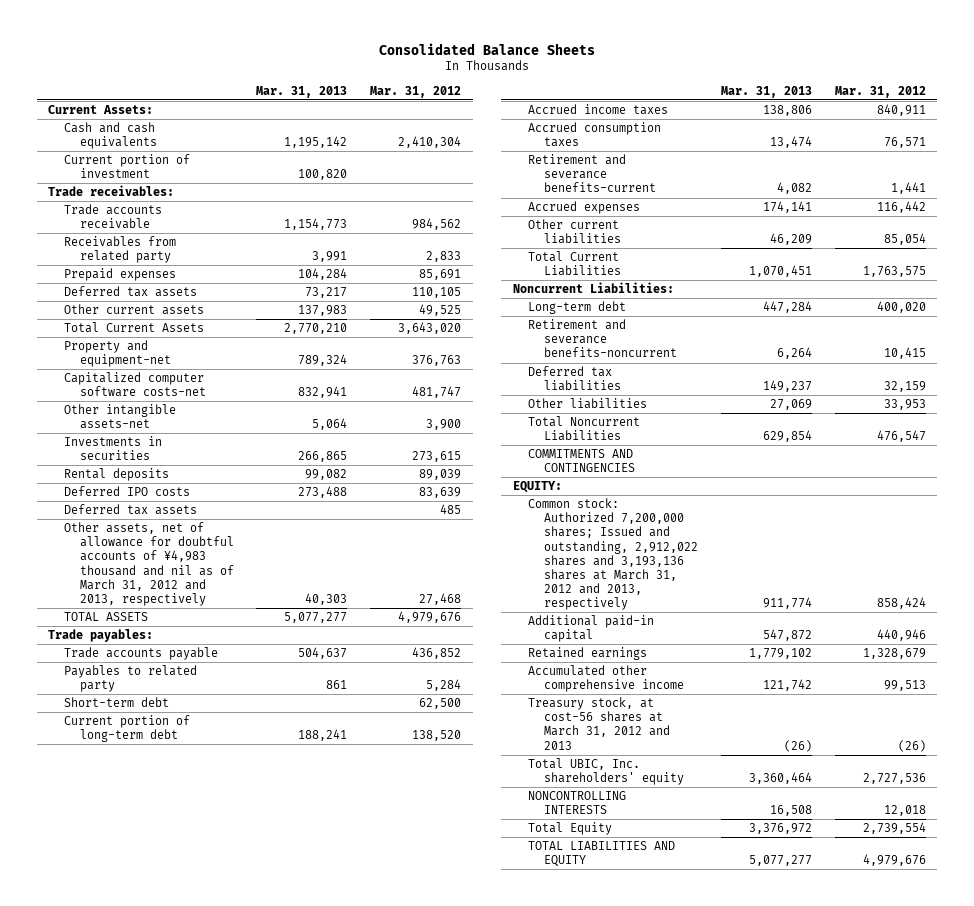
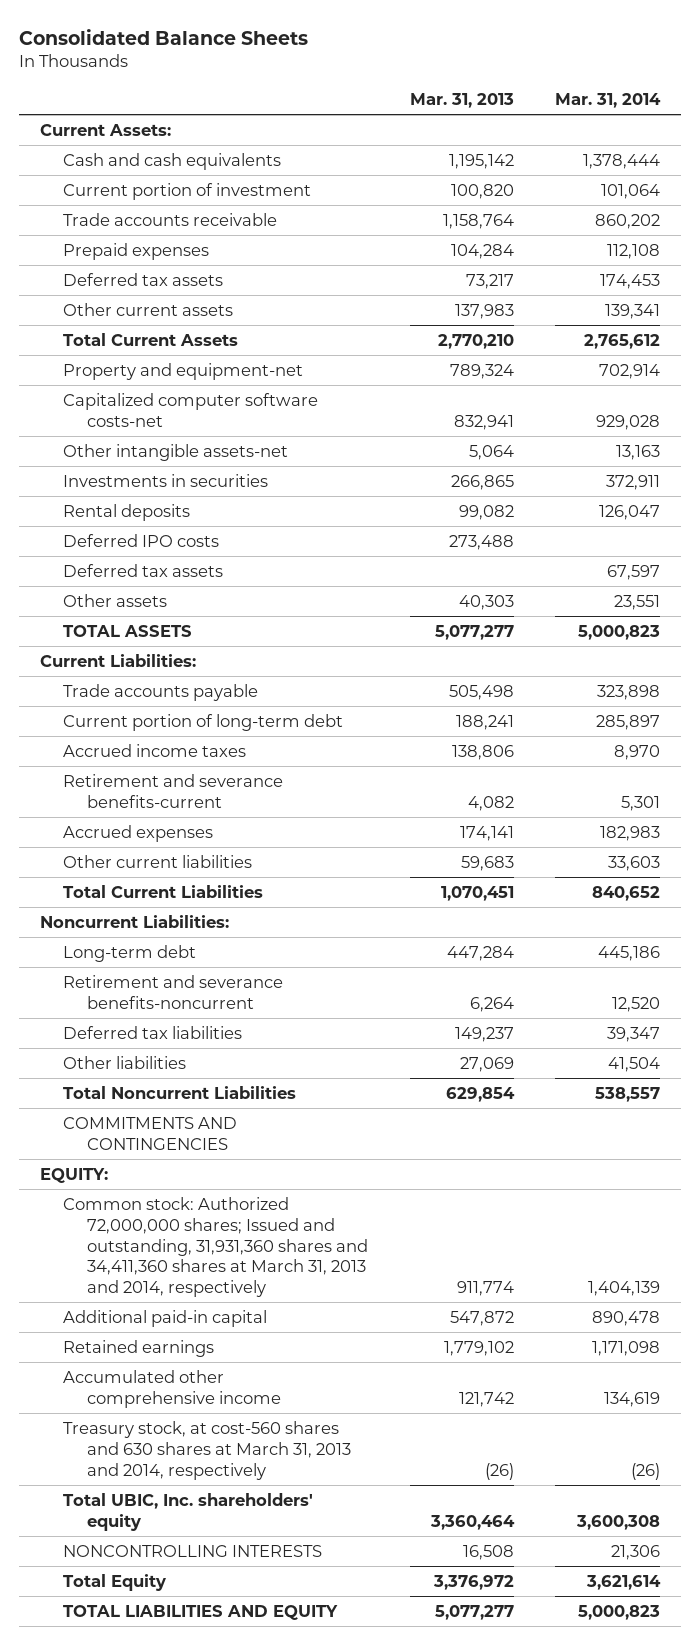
[370,85,462,98] Mar. 31, 2012 -> none
none -> [555,92,662,108] Mar. 31, 2014
[48,185,175,197] Trade receivables: -> none
[63,236,176,264] Receivables from related party -> none
[284,218,348,231] 1,154,773 -> [442,213,514,229] 1,158,764
[63,522,234,606] Other assets, net of allowance for doubtful accounts of ¥4,983 thousand and nil as of March 31, 2012 and 2013, respectively -> [63,593,168,607] Other assets
[48,629,154,643] Trade payables: -> none
[63,665,197,693] Payables to related party -> none
[63,697,169,708] Short-term debt -> none
none -> [39,653,196,667] Current Liabilities:
[298,647,348,660] 504,637 -> [448,684,514,700] 505,498
[528,122,662,148] Accrued consumption taxes -> none
[769,233,812,246] 46,209 -> [460,855,514,871] 59,683
[528,498,699,610] Common stock: Authorized 7,200,000 shares; Issued and outstanding, 2,912,022 shares and 3,193,136 shares at March 31, 2012 and 2013, respectively -> [63,1196,368,1298] Common stock: Authorized 72,000,000 shares; Issued and outstanding, 31,931,360 shares and 34,411,360 shares at March 31, 2013 and 2014, respectively
[528,697,671,750] Treasury stock, at cost-56 shares at March 31, 2012 and 2013 -> [63,1420,351,1480] Treasury stock, at cost-560 shares and 630 shares at March 31, 2013 and 2014, respectively

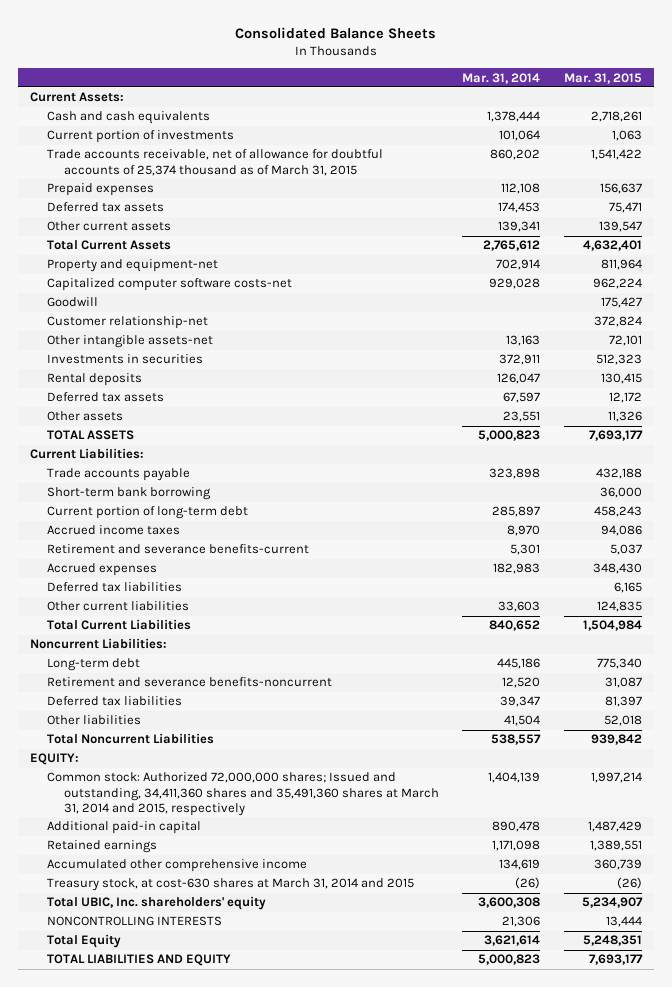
[409,92,514,108] Mar. 31, 2013 -> none
none -> [563,72,642,84] Mar. 31, 2015
[63,182,312,200] Current portion of investment -> [46,130,234,144] Current portion of investments
[63,212,278,226] Trade accounts receivable -> [46,149,383,176] Trade accounts receivable, net of allowance for doubtful accounts of 25,374 thousand as of March 31, 2015
none -> [46,297,98,308] Goodwill
none -> [46,316,208,330] Customer relationship-net
[63,533,220,547] Deferred IPO costs -> none
none -> [46,487,211,501] Short-term bank borrowing
none -> [46,582,182,593] Deferred tax liabilities
[63,1116,238,1150] COMMITMENTS AND CONTINGENCIES -> none
[63,1196,368,1298] Common stock: Authorized 72,000,000 shares; Issued and outstanding, 31,931,360 shares and 34,411,360 shares at March 31, 2013 and 2014, respectively -> [46,772,439,816] Common stock: Authorized 72,000,000 shares; Issued and outstanding, 34,411,360 shares and 35,491,360 shares at March 31, 2014 and 2015, respectively
[63,1420,351,1480] Treasury stock, at cost-560 shares and 630 shares at March 31, 2013 and 2014, respectively -> [46,878,414,892] Treasury stock, at cost-630 shares at March 31, 2014 and 2015

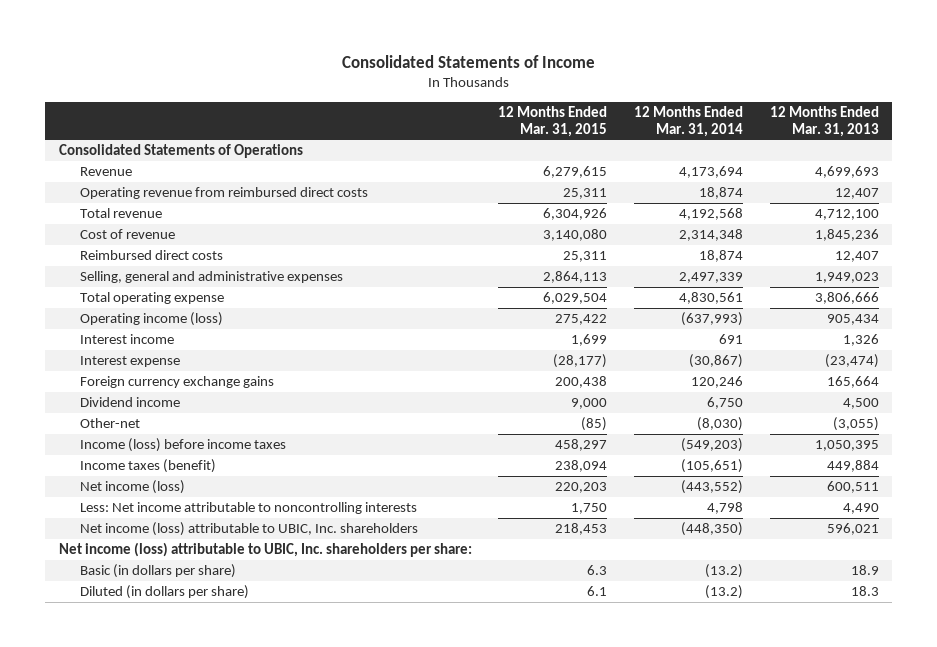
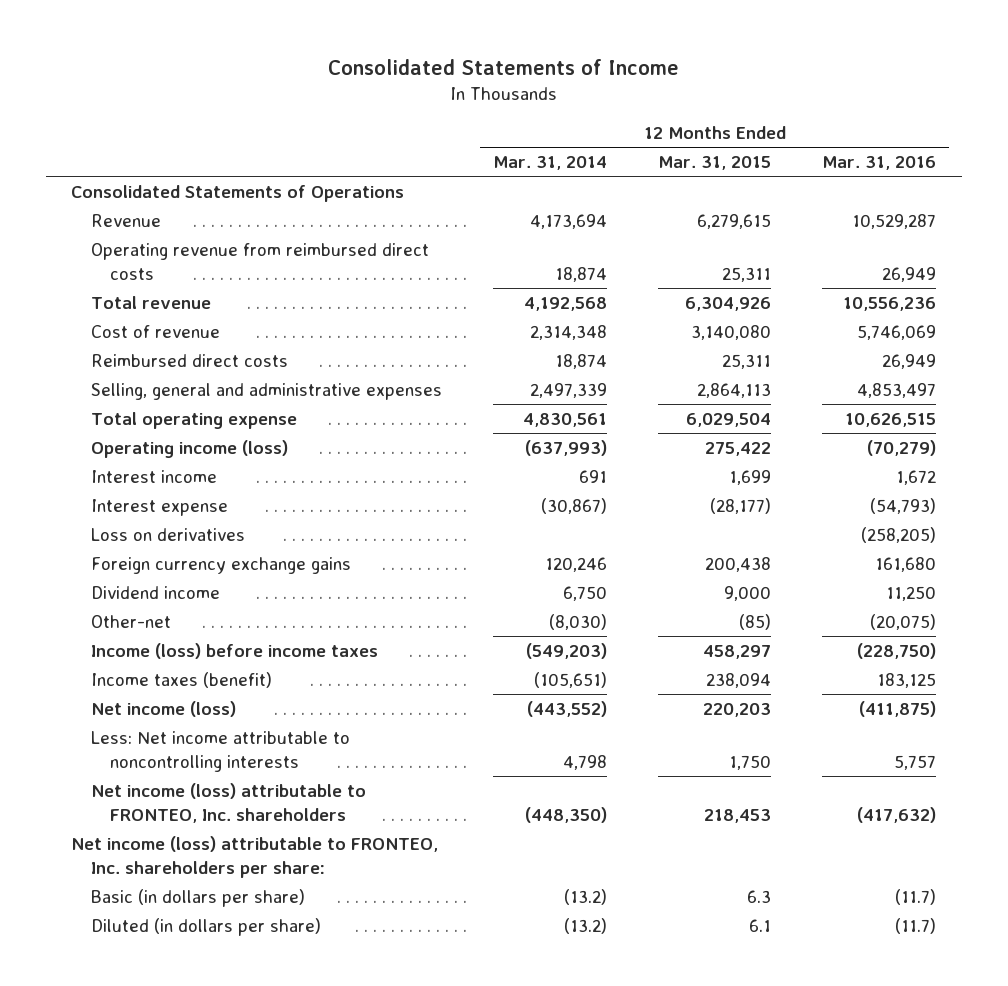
[769,106,879,137] 12 Months Ended Mar. 31, 2013 -> none
none -> [822,156,937,171] Mar. 31, 2016
none -> [90,527,245,541] Loss on derivatives
[79,522,418,537] Net income (loss) attributable to UBIC, Inc. shareholders -> [90,782,366,823] Net income (loss) attributable to FRONTEO, Inc. shareholders
[58,542,472,558] Net income (loss) attributable to UBIC, Inc. shareholders per share: -> [71,835,439,878] Net income (loss) attributable to FRONTEO, Inc. shareholders per share:

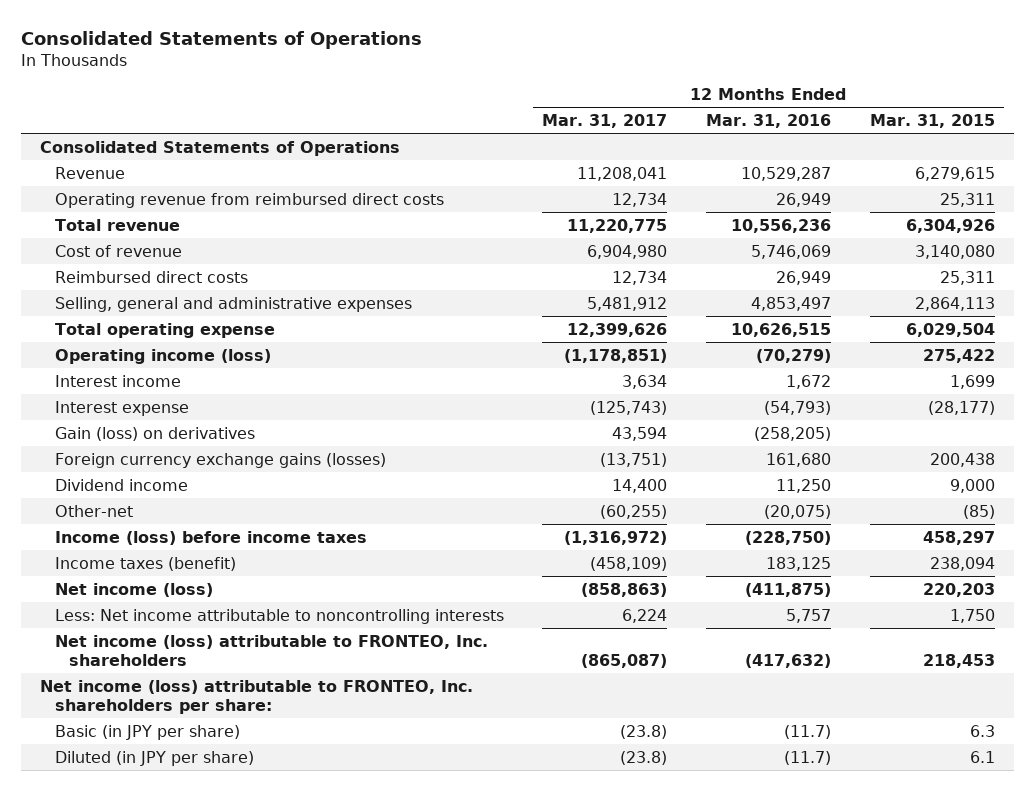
[327,58,679,75] Consolidated Statements of Income -> [20,30,422,49] Consolidated Statements of Operations
[493,156,608,171] Mar. 31, 2014 -> none
none -> [542,113,668,128] Mar. 31, 2017
[90,527,245,541] Loss on derivatives -> [54,426,255,441] Gain (loss) on derivatives
[90,556,351,574] Foreign currency exchange gains -> [54,452,386,468] Foreign currency exchange gains (losses)
[90,888,305,907] Basic (in dollars per share) -> [54,724,240,740] Basic (in JPY per share)
[90,917,321,936] Diluted (in dollars per share) -> [54,750,254,766] Diluted (in JPY per share)

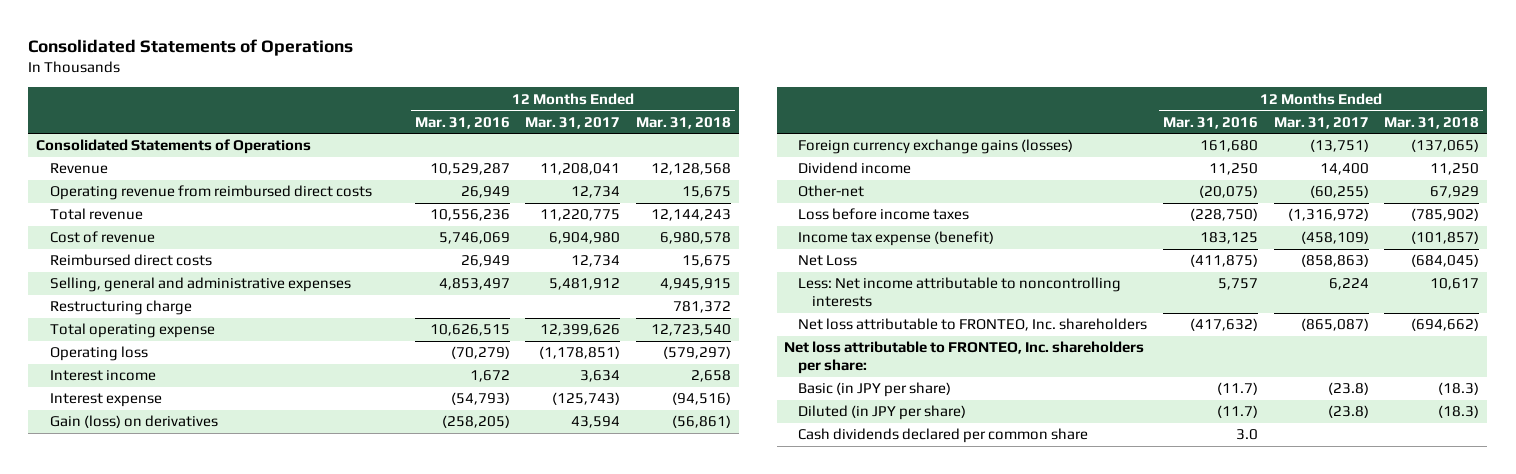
[869,113,995,128] Mar. 31, 2015 -> none
none -> [636,116,732,129] Mar. 31, 2018
none -> [49,300,192,316] Restructuring charge
[54,348,271,364] Operating income (loss) -> [49,346,148,362] Operating loss
[54,530,367,545] Income (loss) before income taxes -> [798,208,970,221] Loss before income taxes
[54,556,236,571] Income taxes (benefit) -> [798,231,995,247] Income tax expense (benefit)
[54,582,213,597] Net income (loss) -> [798,255,858,267] Net Loss
[54,634,488,666] Net income (loss) attributable to FRONTEO, Inc. shareholders -> [798,318,1148,332] Net loss attributable to FRONTEO, Inc. shareholders
[40,679,474,714] Net income (loss) attributable to FRONTEO, Inc. shareholders per share: -> [784,341,1145,375] Net loss attributable to FRONTEO, Inc. shareholders per share:
none -> [798,428,1089,444] Cash dividends declared per common share

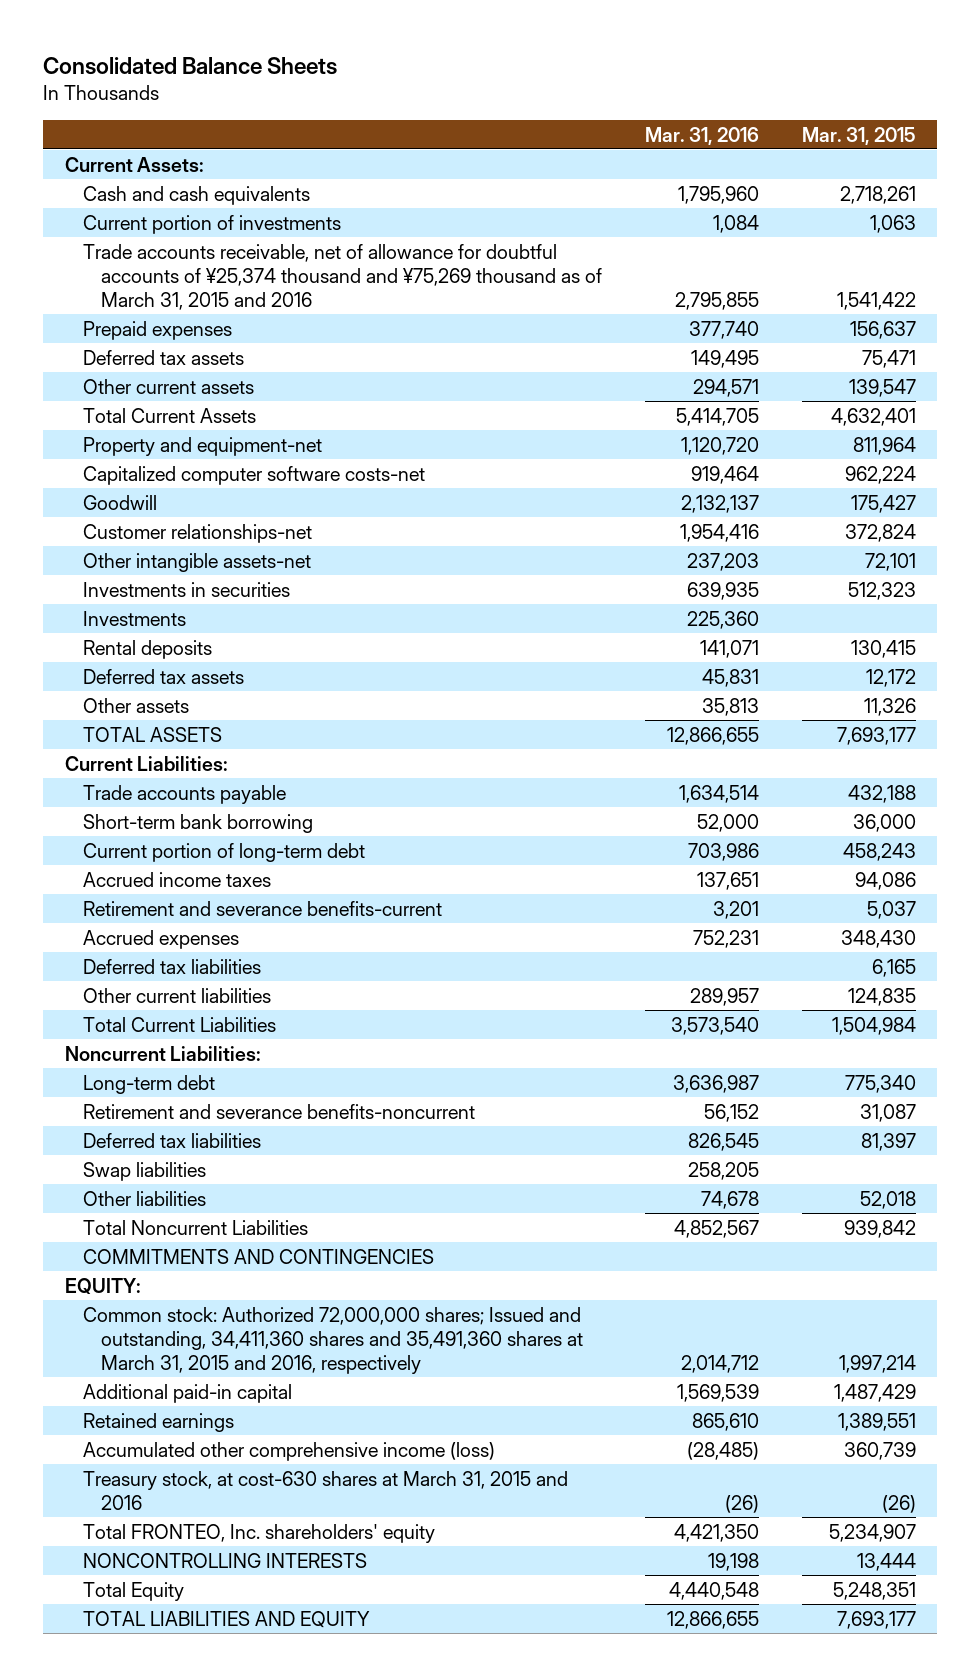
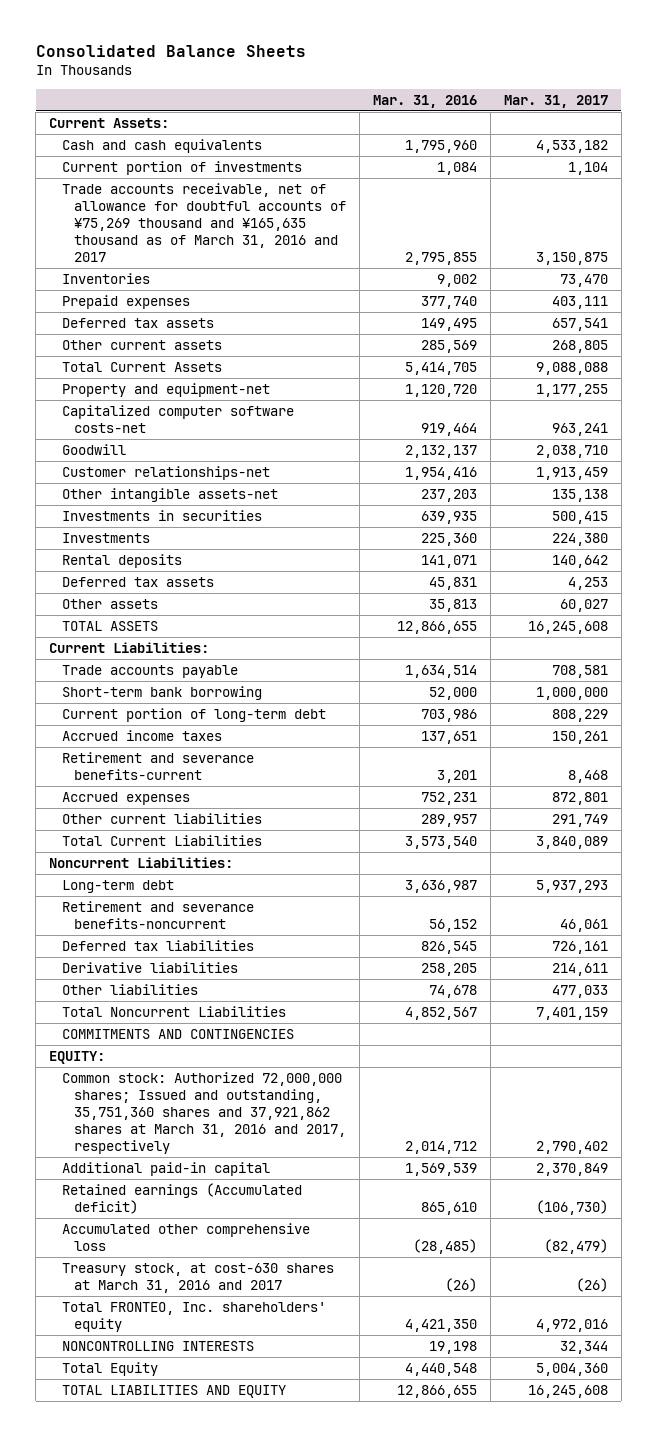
[801,126,916,145] Mar. 31, 2015 -> none
none -> [503,94,608,108] Mar. 31, 2017
[82,243,602,310] Trade accounts receivable, net of allowance for doubtful accounts of ¥25,374 thousand and ¥75,269 thousand as of March 31, 2015 and 2016 -> [61,182,347,263] Trade accounts receivable, net of allowance for doubtful accounts of ¥75,269 thousand and ¥165,635 thousand as of March 31, 2016 and 2017
none -> [61,272,150,284] Inventories
[692,378,759,397] 294,571 -> [421,339,478,353] 285,569
[82,958,261,974] Deferred tax liabilities -> none
[82,1161,206,1181] Swap liabilities -> [61,961,238,973] Derivative liabilities
[82,1306,583,1374] Common stock: Authorized 72,000,000 shares; Issued and outstanding, 34,411,360 shares and 35,491,360 shares at March 31, 2015 and 2016, respectively -> [61,1071,347,1155] Common stock: Authorized 72,000,000 shares; Issued and outstanding, 35,751,360 shares and 37,921,862 shares at March 31, 2016 and 2017, respectively
[82,1412,234,1432] Retained earnings -> [61,1182,302,1214] Retained earnings (Accumulated deficit)
[82,1441,495,1461] Accumulated other comprehensive income (loss) -> [61,1222,310,1251] Accumulated other comprehensive loss
[82,1470,568,1510] Treasury stock, at cost-630 shares at March 31, 2015 and 2016 -> [61,1262,334,1293] Treasury stock, at cost-630 shares at March 31, 2016 and 2017

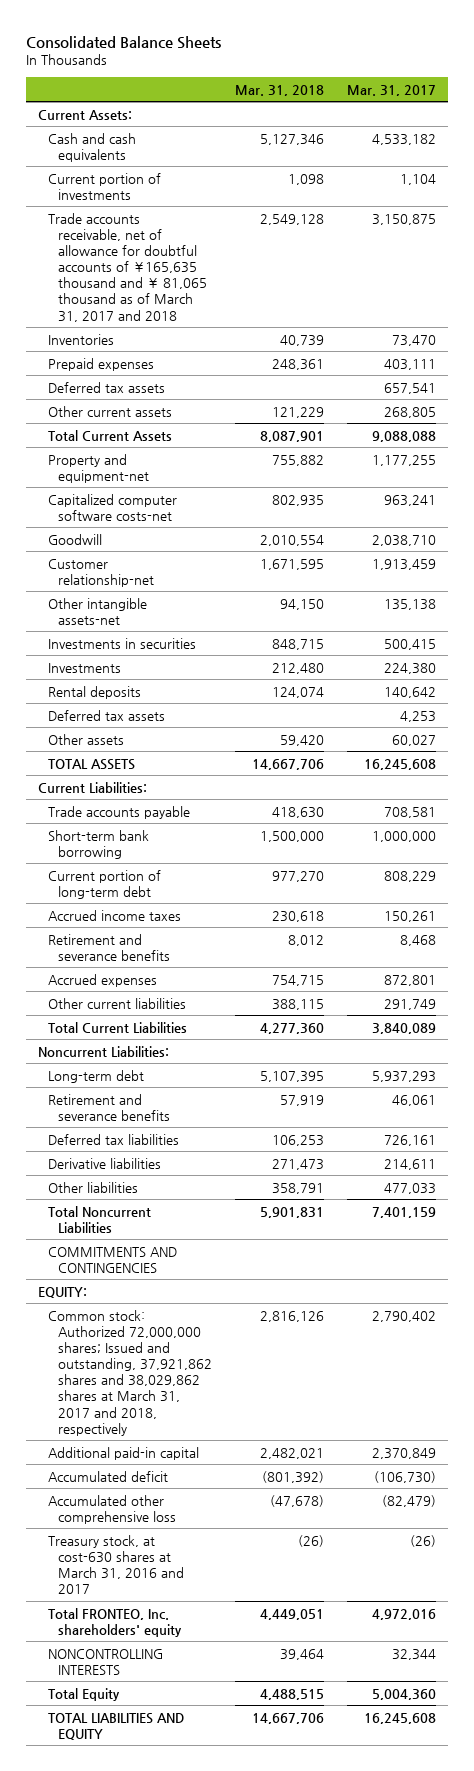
[373,94,478,108] Mar. 31, 2016 -> none
none -> [235,84,325,96] Mar. 31, 2018
[61,182,347,263] Trade accounts receivable, net of allowance for doubtful accounts of ¥75,269 thousand and ¥165,635 thousand as of March 31, 2016 and 2017 -> [47,212,207,322] Trade accounts receivable, net of allowance for doubtful accounts of ¥165,635 thousand and ¥ 81,065 thousand as of March 31, 2017 and 2018
[61,465,270,480] Customer relationships-net -> [47,558,154,587] Customer relationship-net
[61,751,254,780] Retirement and severance benefits-current -> [47,933,170,961] Retirement and severance benefits
[61,900,254,929] Retirement and severance benefits-noncurrent -> [47,1093,170,1121] Retirement and severance benefits
[61,1071,347,1155] Common stock: Authorized 72,000,000 shares; Issued and outstanding, 35,751,360 shares and 37,921,862 shares at March 31, 2016 and 2017, respectively -> [47,1309,212,1436] Common stock: Authorized 72,000,000 shares; Issued and outstanding, 37,921,862 shares and 38,029,862 shares at March 31, 2017 and 2018, respectively
[61,1182,302,1214] Retained earnings (Accumulated deficit) -> [47,1470,168,1482] Accumulated deficit

